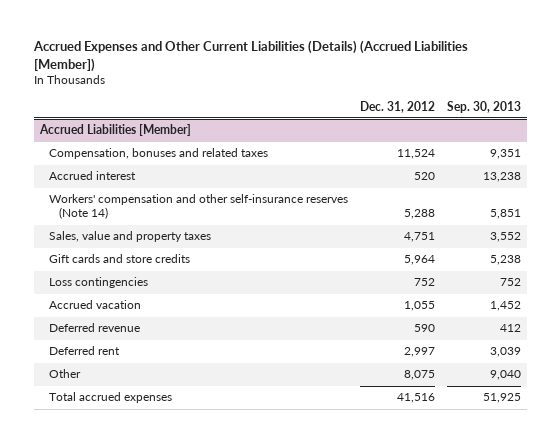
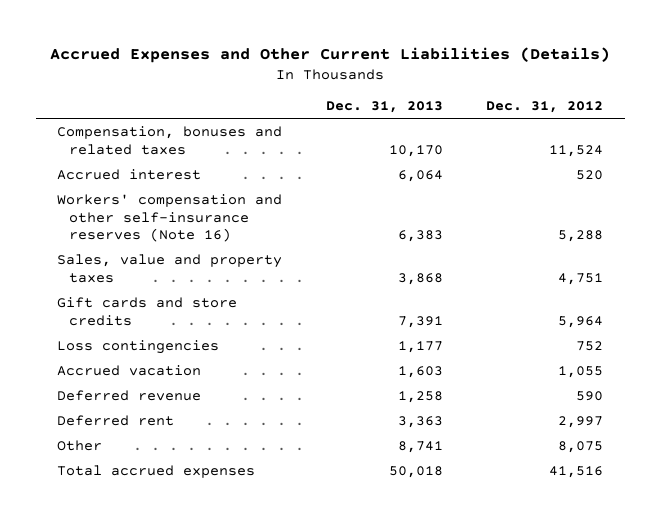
[32,40,468,72] Accrued Expenses and Other Current Liabilities (Details) (Accrued Liabilities [Member]) -> [50,46,611,63] Accrued Expenses and Other Current Liabilities (Details)
[446,100,521,113] Sep. 30, 2013 -> none
none -> [325,101,443,114] Dec. 31, 2013
[38,124,191,137] Accrued Liabilities [Member] -> none
[49,194,349,220] Workers' compensation and other self-insurance reserves (Note 14) -> [57,193,283,243] Workers' compensation and other self-insurance reserves (Note 16)

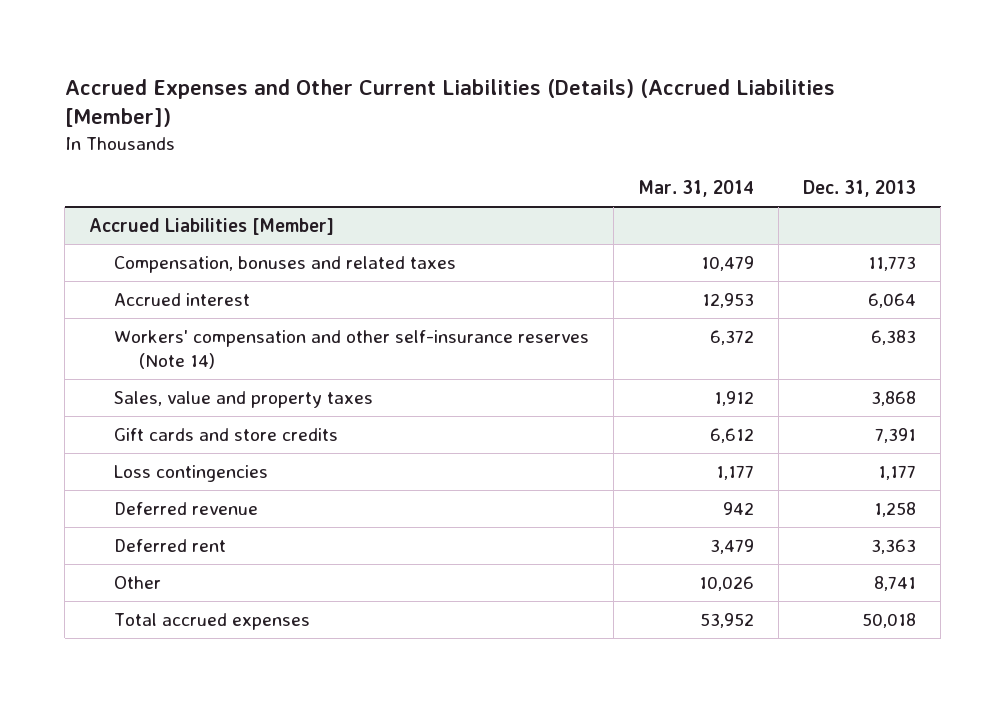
[50,46,611,63] Accrued Expenses and Other Current Liabilities (Details) -> [64,78,835,128] Accrued Expenses and Other Current Liabilities (Details) (Accrued Liabilities [Member])
[486,101,604,114] Dec. 31, 2012 -> none
none -> [638,180,755,198] Mar. 31, 2014
none -> [89,217,335,235] Accrued Liabilities [Member]
[388,144,443,157] 10,170 -> [868,255,917,271] 11,773
[57,193,283,243] Workers' compensation and other self-insurance reserves (Note 16) -> [114,329,590,370] Workers' compensation and other self-insurance reserves (Note 14)
[57,364,202,376] Accrued vacation -> none

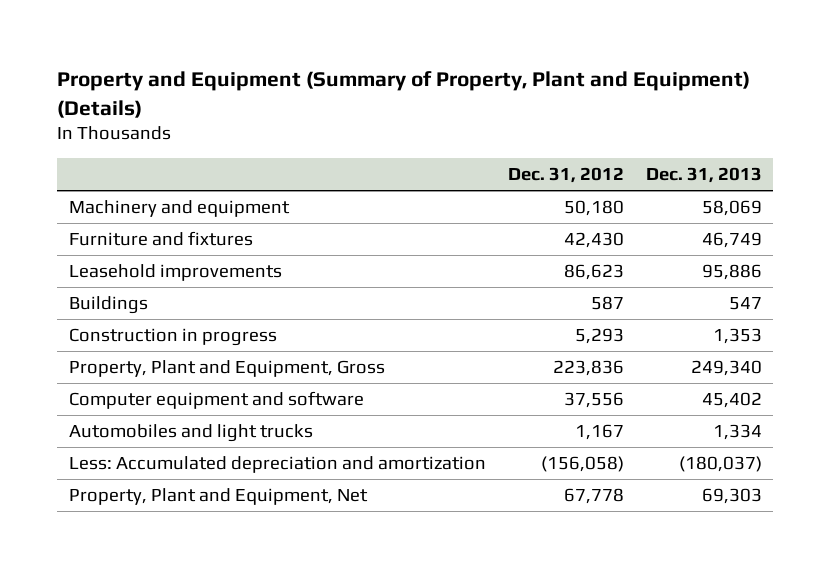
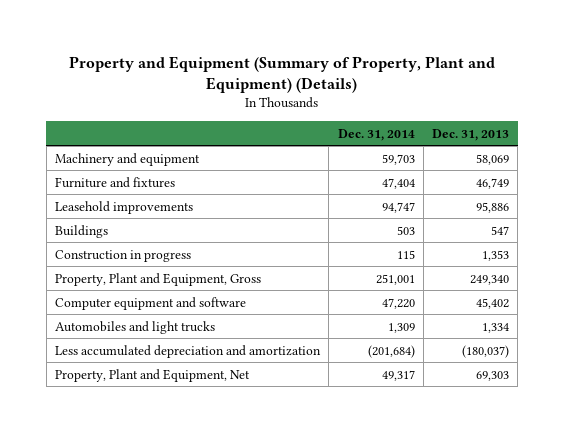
[507,166,624,183] Dec. 31, 2012 -> none
none -> [337,128,415,141] Dec. 31, 2014
[68,456,486,474] Less: Accumulated depreciation and amortization -> [55,344,322,358] Less accumulated depreciation and amortization

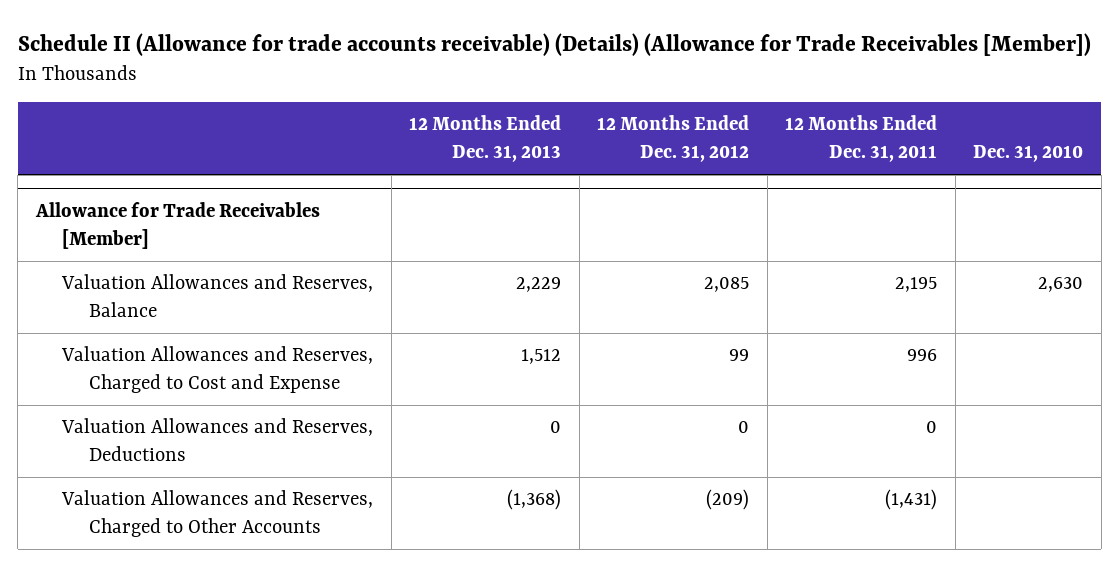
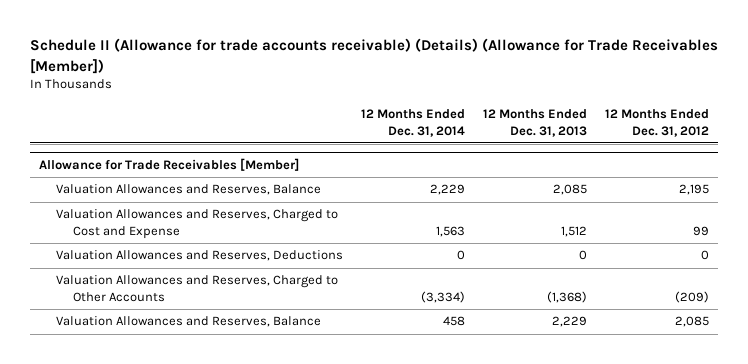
[785,115,938,162] 12 Months Ended Dec. 31, 2011 -> none
[973,144,1084,162] Dec. 31, 2010 -> none
none -> [360,108,465,137] 12 Months Ended Dec. 31, 2014
none -> [55,184,321,196] Valuation Allowances and Reserves, Balance
[61,274,374,318] Valuation Allowances and Reserves, Balance -> [55,316,321,328] Valuation Allowances and Reserves, Balance

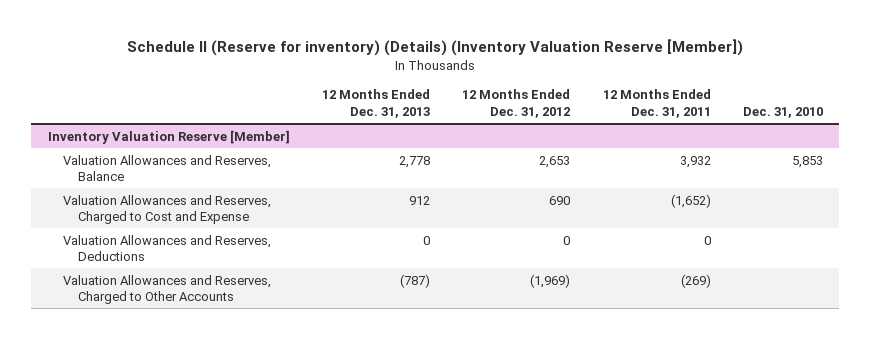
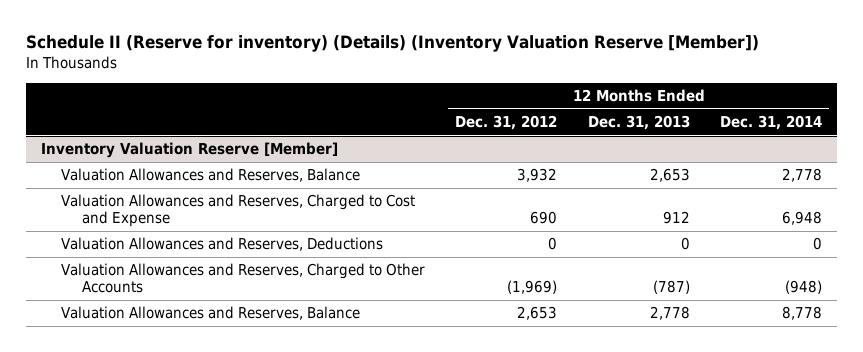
[602,89,711,119] 12 Months Ended Dec. 31, 2011 -> none
[743,107,824,119] Dec. 31, 2010 -> none
none -> [719,115,822,131] Dec. 31, 2014
none -> [61,168,361,183] Valuation Allowances and Reserves, Balance
[63,154,272,182] Valuation Allowances and Reserves, Balance -> [61,306,361,321] Valuation Allowances and Reserves, Balance

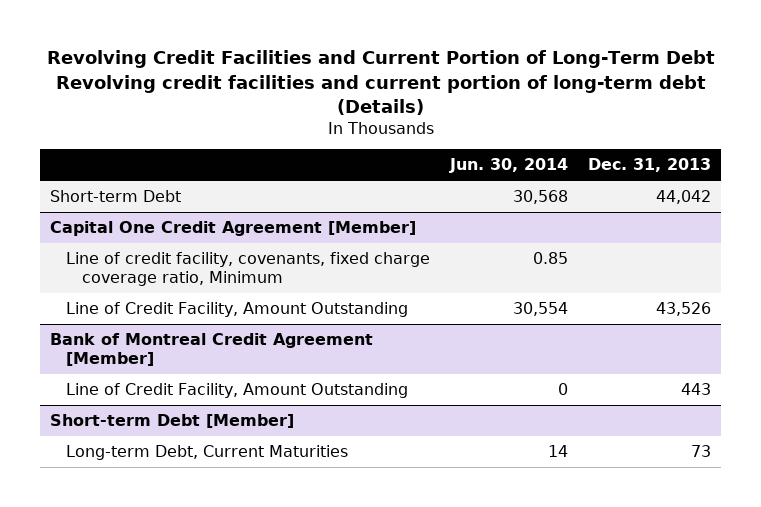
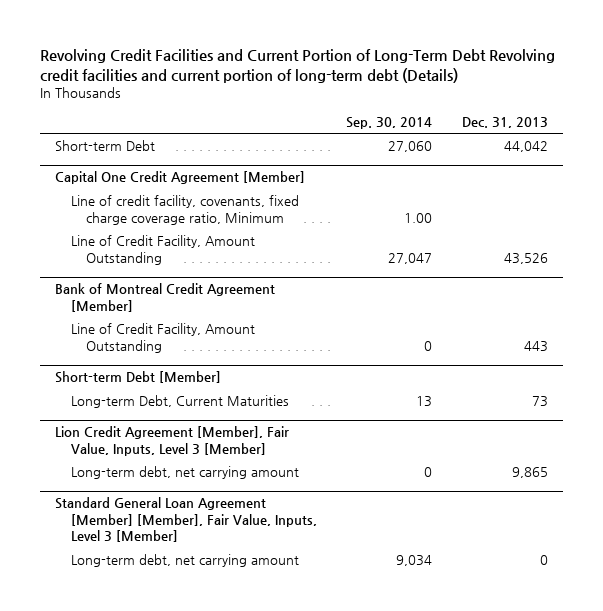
[448,158,568,174] Jun. 30, 2014 -> none
none -> [346,116,433,129] Sep. 30, 2014
none -> [55,426,290,456] Lion Credit Agreement [Member], Fair Value, Inputs, Level 3 [Member]
none -> [70,466,299,480] Long-term debt, net carrying amount
none -> [55,497,317,543] Standard General Loan Agreement [Member] [Member], Fair Value, Inputs, Level 3 [Member]
none -> [70,554,299,568] Long-term debt, net carrying amount

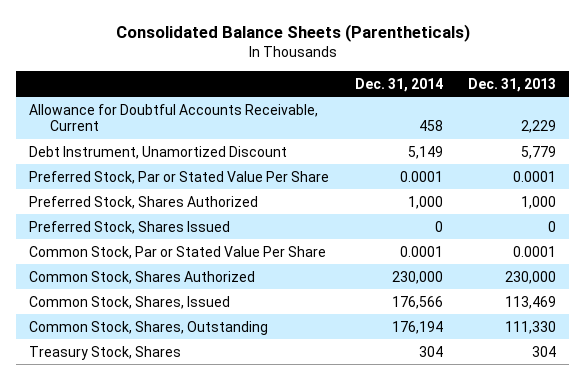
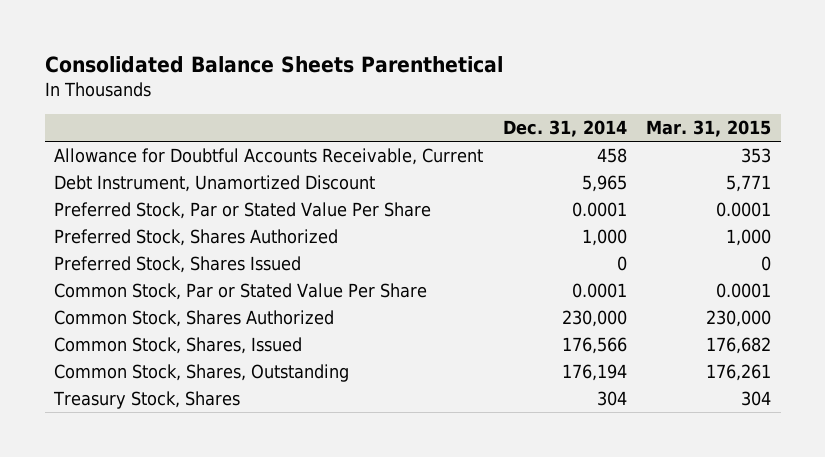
[115,23,470,42] Consolidated Balance Sheets (Parentheticals) -> [44,56,503,74] Consolidated Balance Sheets Parenthetical
[468,77,557,92] Dec. 31, 2013 -> none
none -> [645,120,771,138] Mar. 31, 2015
[407,145,443,159] 5,149 -> [581,175,627,193] 5,965

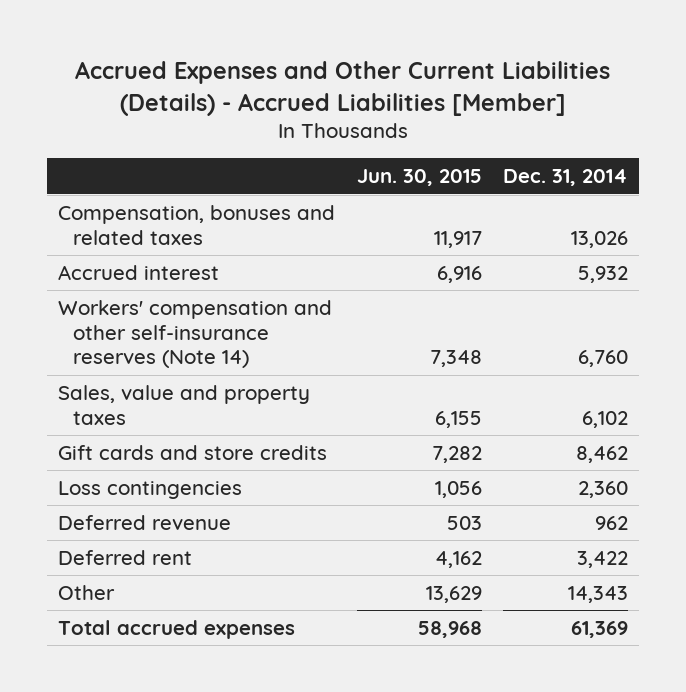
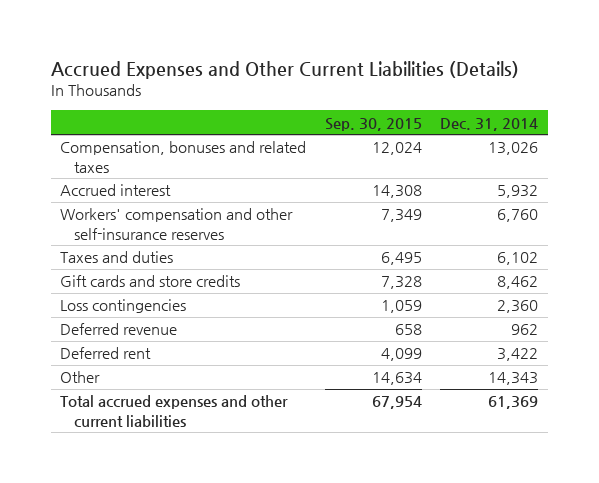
[75,60,611,116] Accrued Expenses and Other Current Liabilities (Details) - Accrued Liabilities [Member] -> [50,60,519,79] Accrued Expenses and Other Current Liabilities (Details)
[356,169,482,187] Jun. 30, 2015 -> none
none -> [324,117,422,131] Sep. 30, 2015
[58,299,333,369] Workers' compensation and other self-insurance reserves (Note 14) -> [60,208,294,240] Workers' compensation and other self-insurance reserves
[58,384,311,425] Sales, value and property taxes -> [60,251,174,264] Taxes and duties
[58,619,296,639] Total accrued expenses -> [60,395,289,427] Total accrued expenses and other current liabilities

